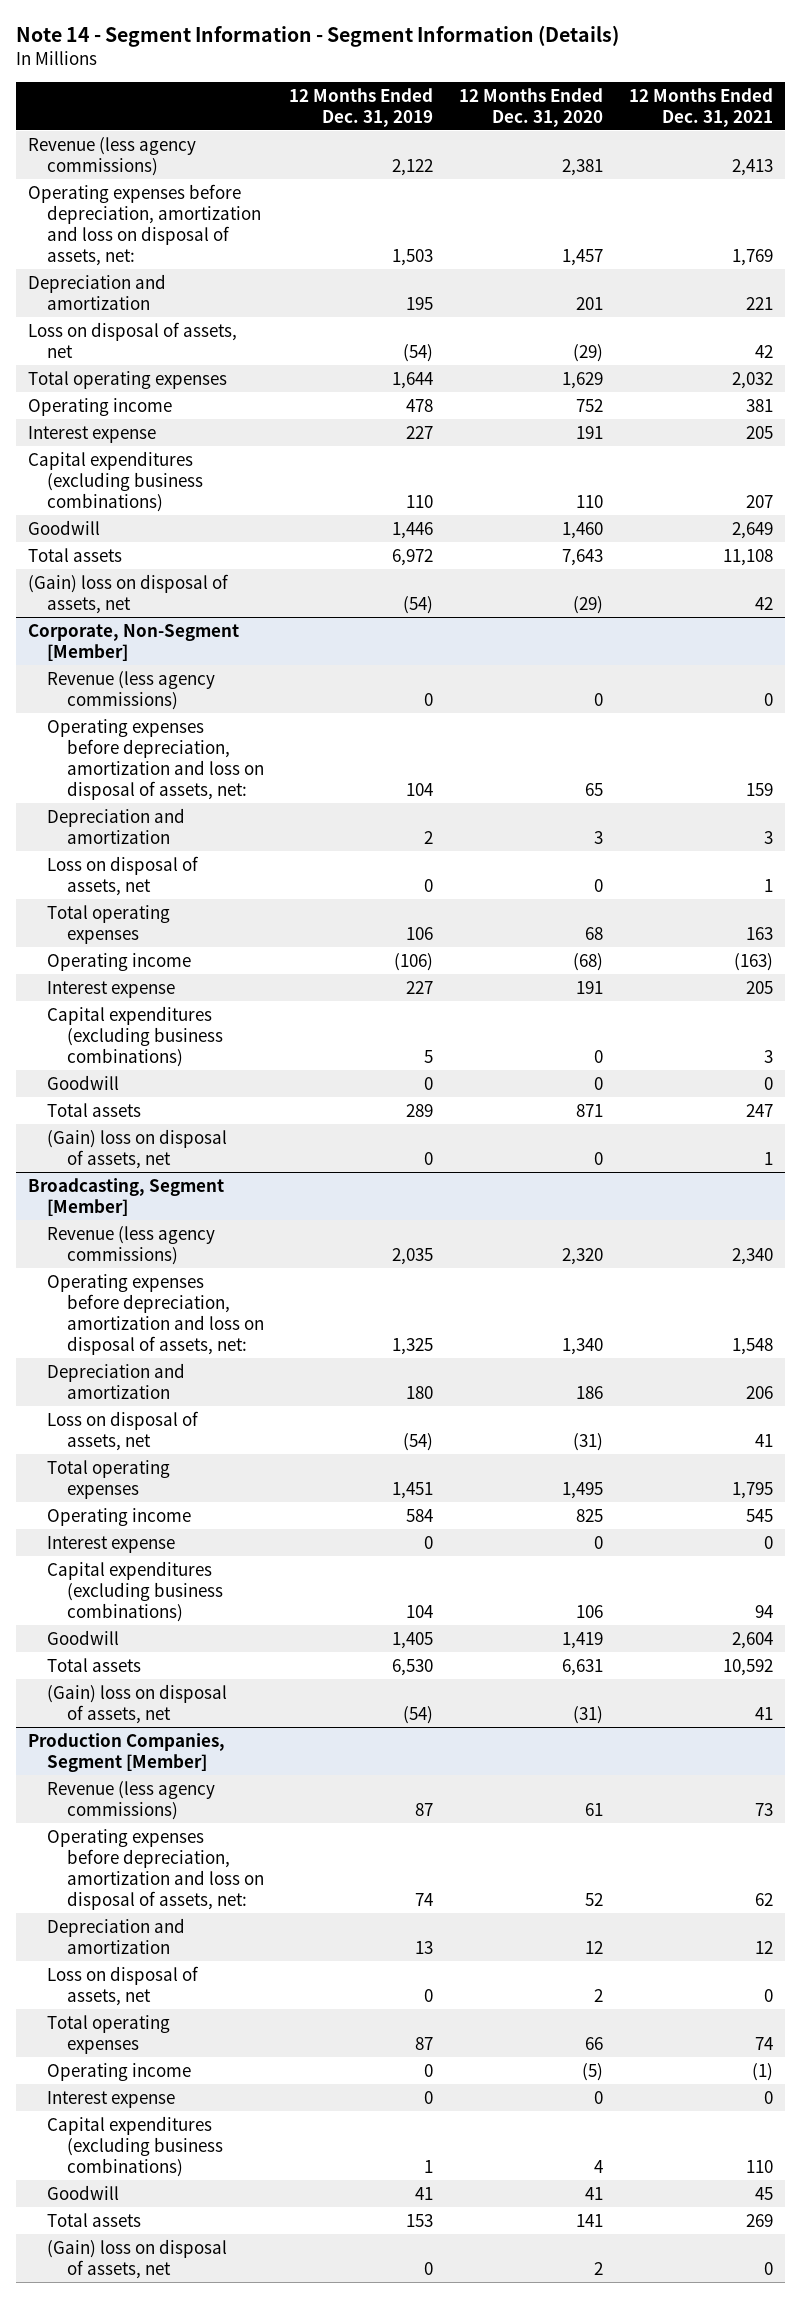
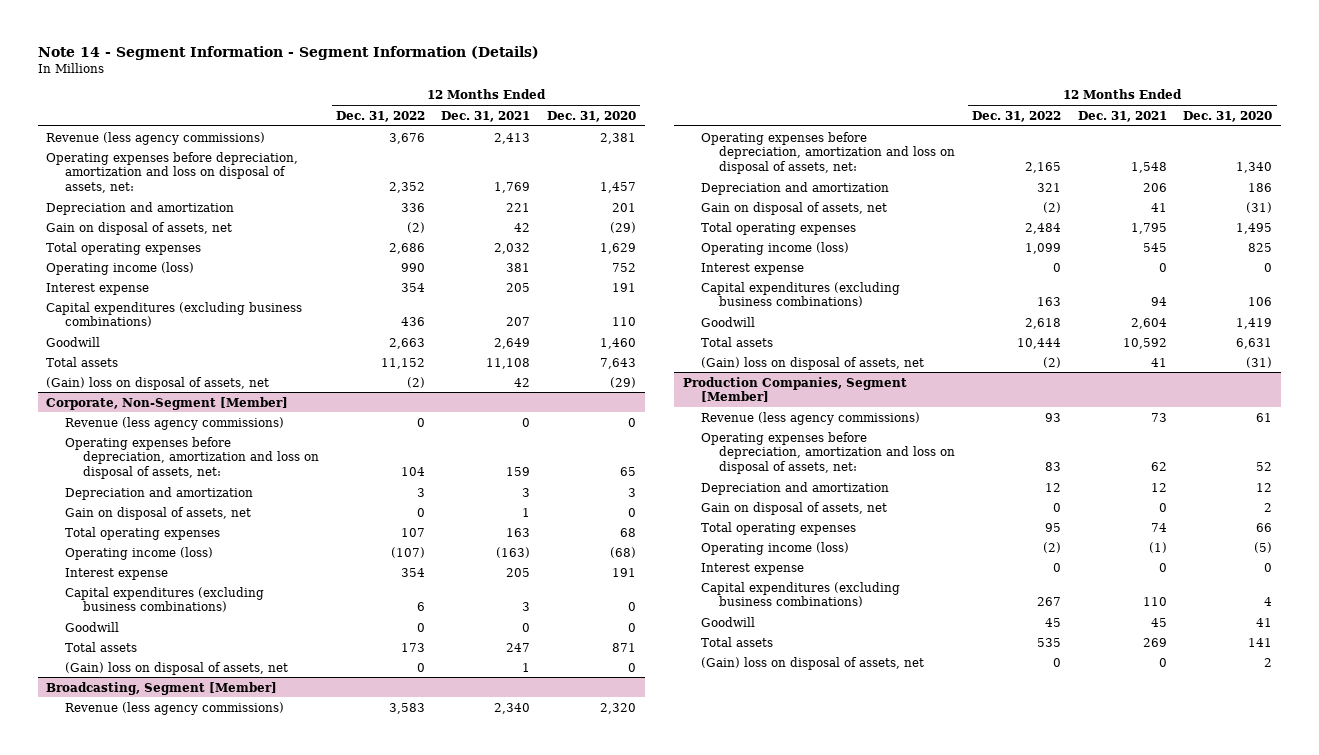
[289,87,434,127] 12 Months Ended Dec. 31, 2019 -> none
none -> [335,110,425,122] Dec. 31, 2022
[28,321,238,358] Loss on disposal of assets, net -> [46,221,233,235] Gain on disposal of assets, net
[28,397,173,416] Operating income -> [46,261,195,275] Operating income (loss)
[47,855,200,896] Loss on disposal of assets, net -> [64,506,251,520] Gain on disposal of assets, net
[47,952,192,971] Operating income -> [64,546,213,560] Operating income (loss)
[47,1410,200,1451] Loss on disposal of assets, net -> [700,201,887,215] Gain on disposal of assets, net
[47,1507,192,1526] Operating income -> [700,241,849,255] Operating income (loss)
[47,1965,200,2006] Loss on disposal of assets, net -> [700,501,887,515] Gain on disposal of assets, net
[47,2062,192,2081] Operating income -> [700,541,849,555] Operating income (loss)

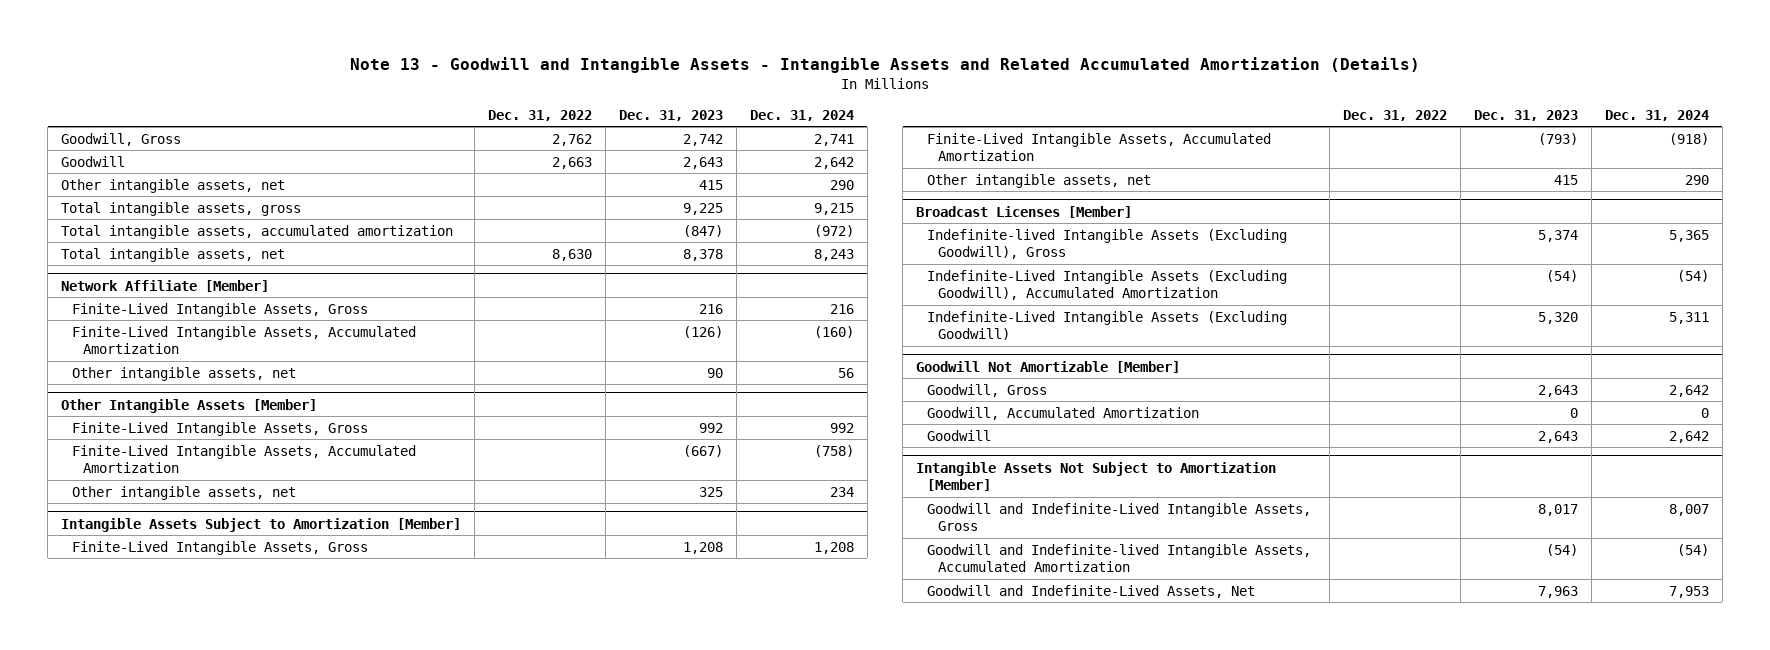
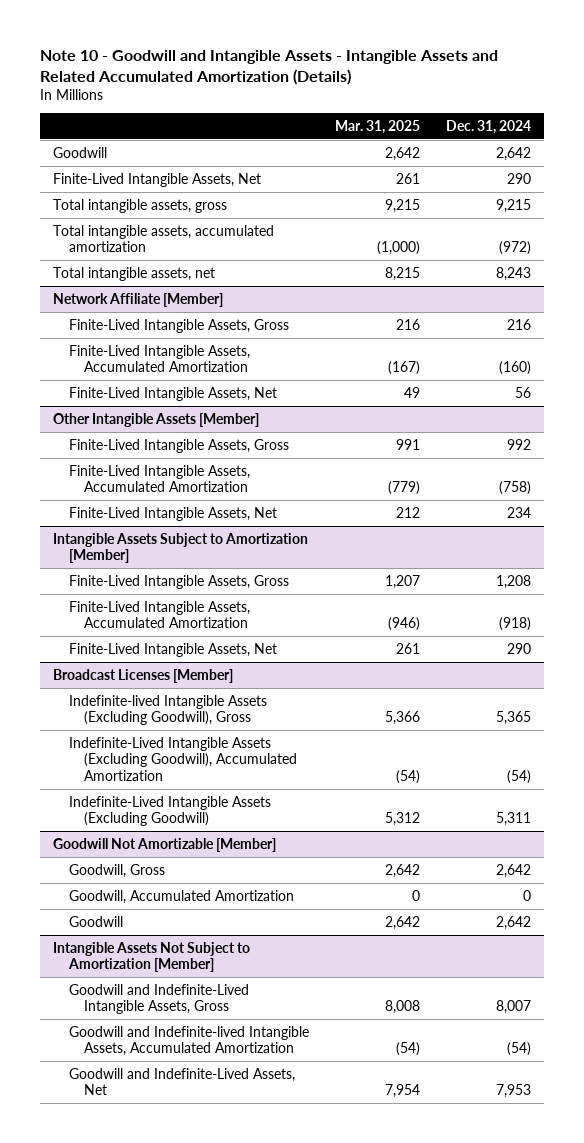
[350,56,1421,73] Note 13 - Goodwill and Intangible Assets - Intangible Assets and Related Accumulated Amortization (Details) -> [40,50,499,85] Note 10 - Goodwill and Intangible Assets - Intangible Assets and Related Accumulated Amortization (Details)
[488,109,593,121] Dec. 31, 2022 -> none
[619,109,724,121] Dec. 31, 2023 -> none
none -> [334,119,420,134] Mar. 31, 2025
[61,132,182,146] Goodwill, Gross -> none
[61,178,286,193] Other intangible assets, net -> [53,172,262,187] Finite-Lived Intangible Assets, Net
[72,366,297,381] Other intangible assets, net -> [68,386,277,401] Finite-Lived Intangible Assets, Net
[72,485,297,500] Other intangible assets, net -> [68,506,277,521] Finite-Lived Intangible Assets, Net
[927,173,1152,188] Other intangible assets, net -> [68,642,277,657] Finite-Lived Intangible Assets, Net

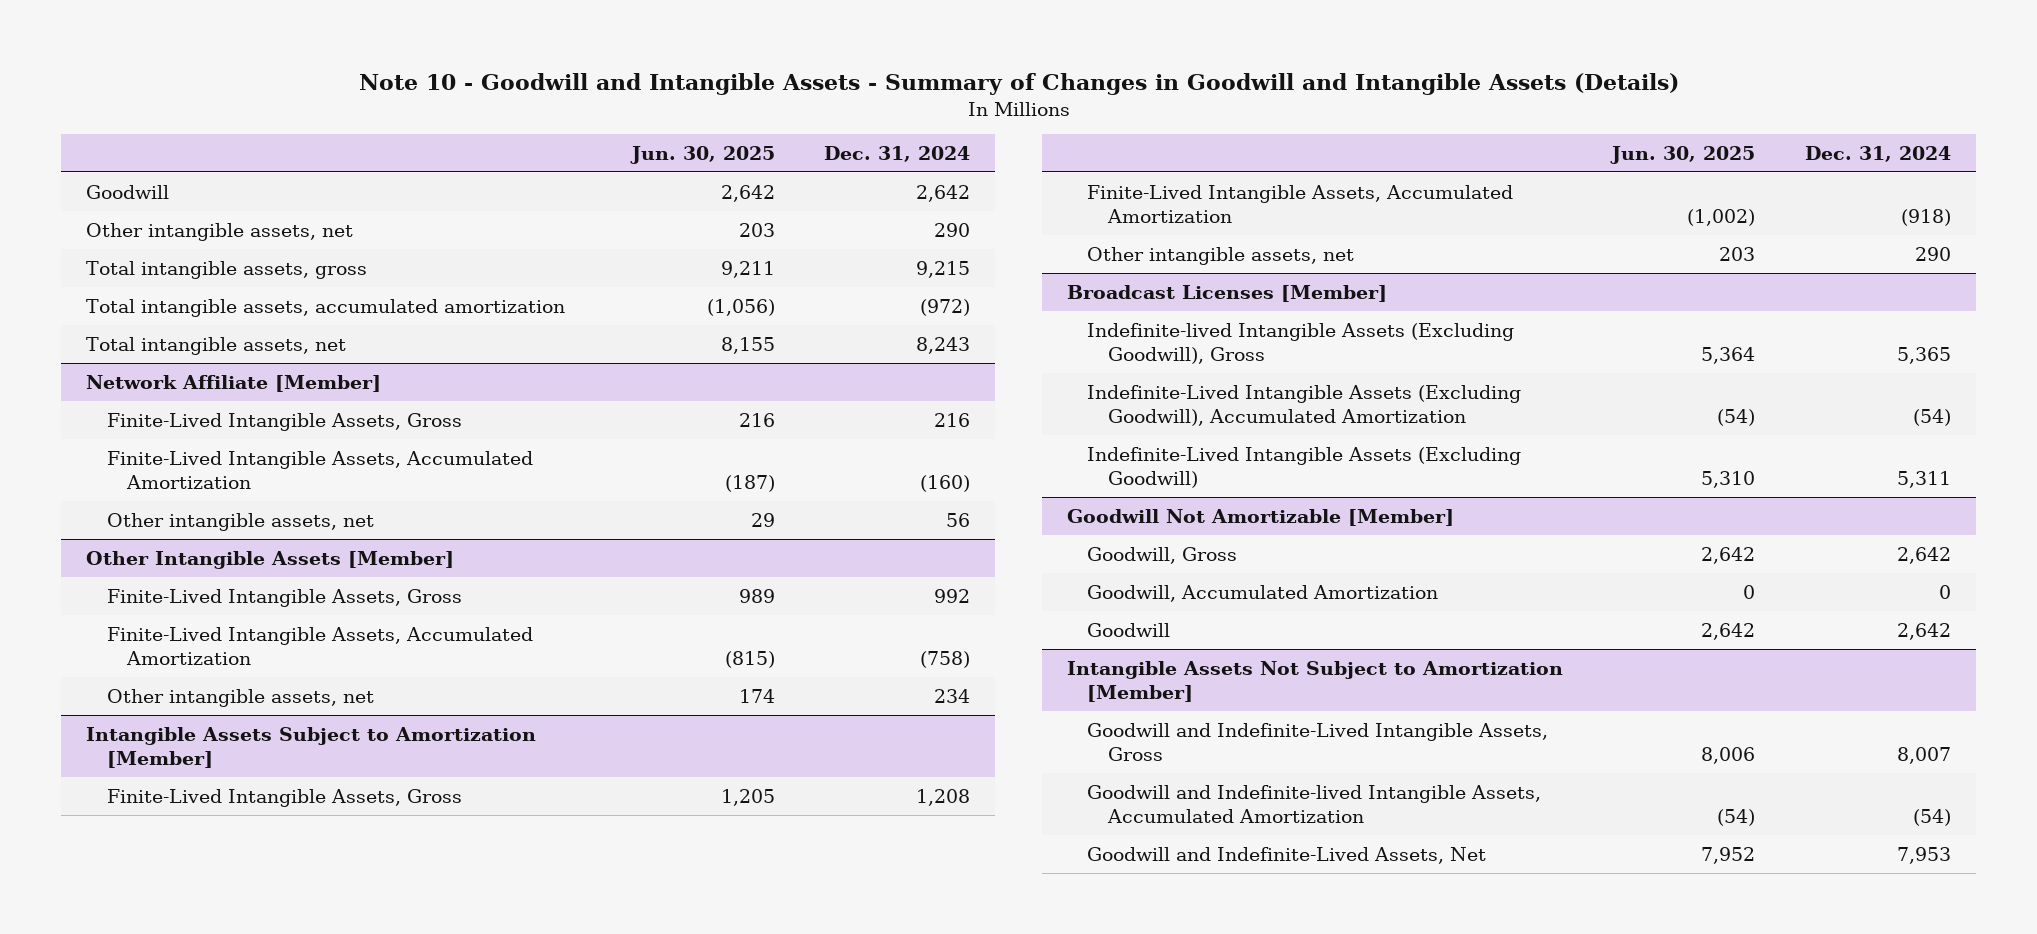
[40,50,499,85] Note 10 - Goodwill and Intangible Assets - Intangible Assets and Related Accumulated Amortization (Details) -> [358,73,1679,96] Note 10 - Goodwill and Intangible Assets - Summary of Changes in Goodwill and Intangible Assets (Details)
[334,119,420,134] Mar. 31, 2025 -> none
none -> [629,145,775,164] Jun. 30, 2025
[53,172,262,187] Finite-Lived Intangible Assets, Net -> [86,222,354,241] Other intangible assets, net
[68,386,277,401] Finite-Lived Intangible Assets, Net -> [106,512,374,531] Other intangible assets, net
[68,506,277,521] Finite-Lived Intangible Assets, Net -> [106,688,374,707] Other intangible assets, net
[68,642,277,657] Finite-Lived Intangible Assets, Net -> [1087,246,1355,265] Other intangible assets, net

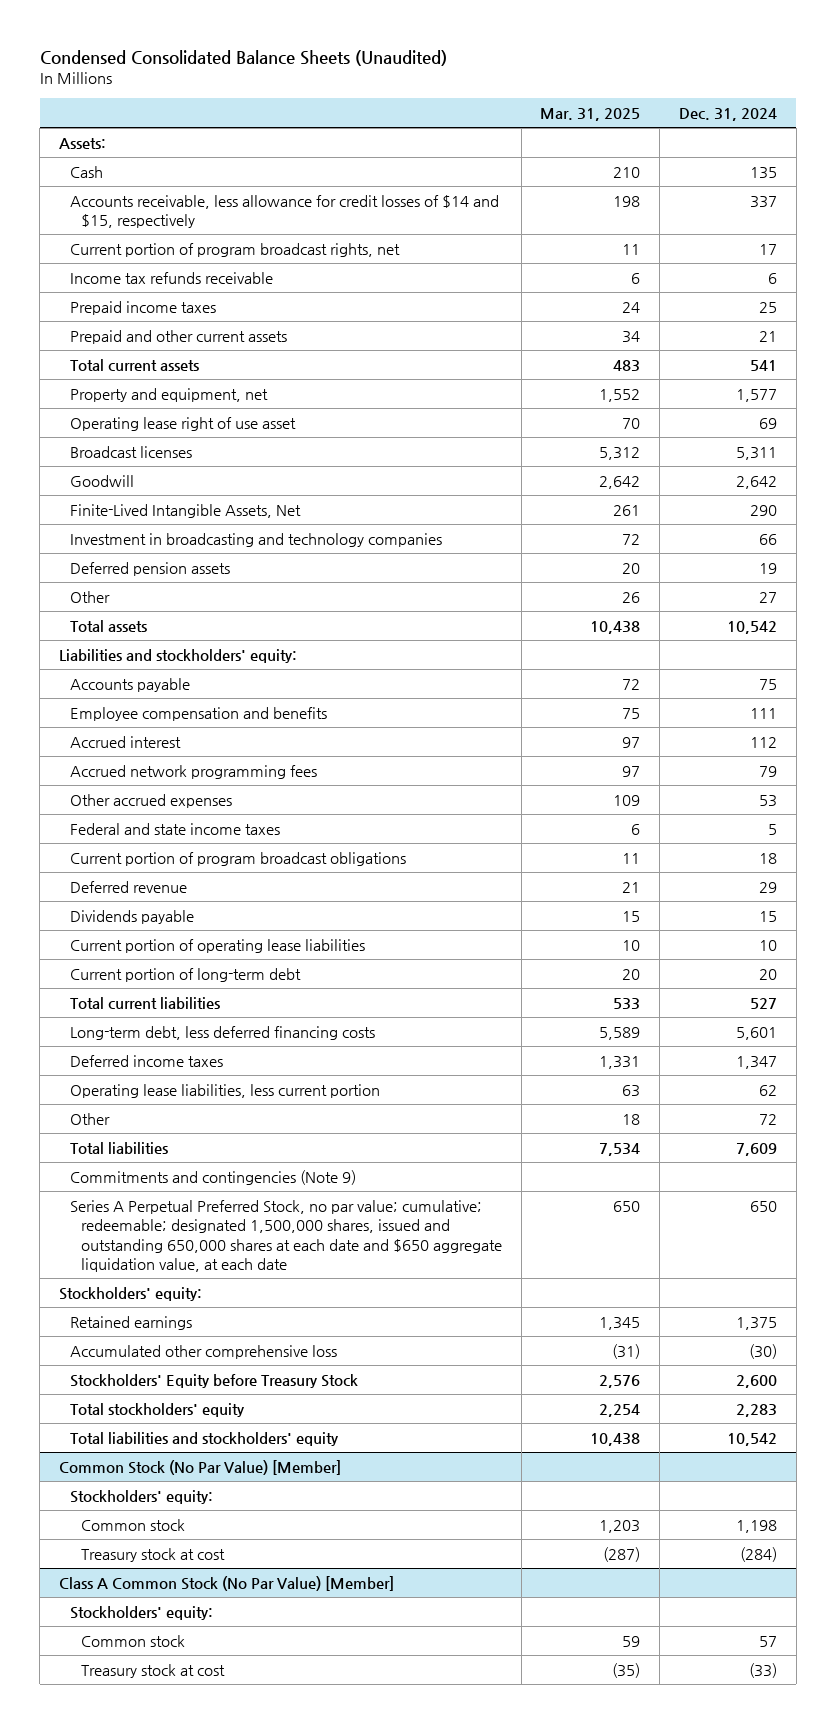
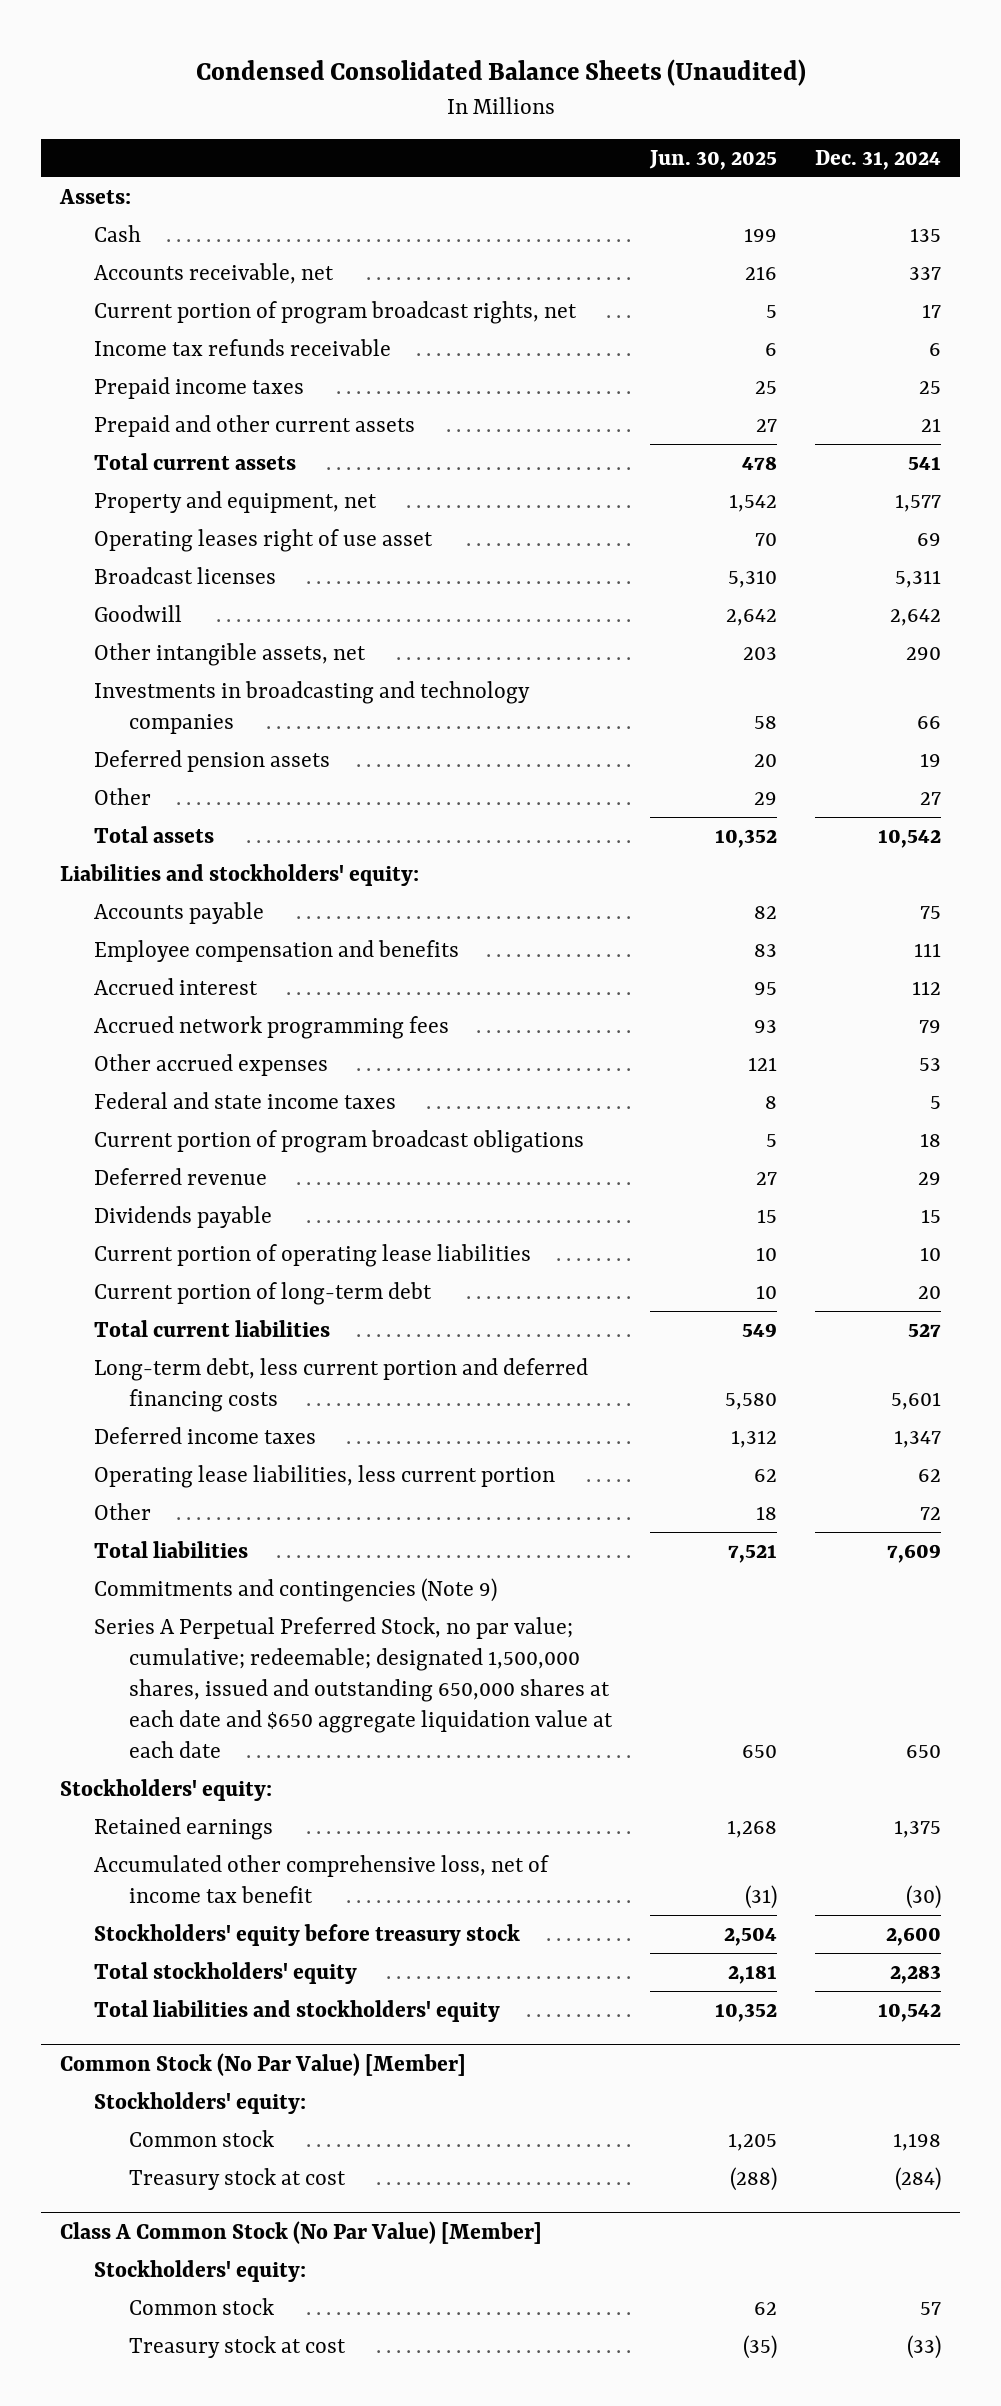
[540,108,641,122] Mar. 31, 2025 -> none
none -> [648,149,777,170] Jun. 30, 2025
[70,194,500,229] Accounts receivable, less allowance for credit losses of $14 and $15, respectively -> [94,263,335,285] Accounts receivable, net
[70,416,297,431] Operating lease right of use asset -> [94,529,434,553] Operating leases right of use asset
[70,503,302,518] Finite-Lived Intangible Assets, Net -> [94,643,367,667] Other intangible assets, net
[70,532,443,547] Investment in broadcasting and technology companies -> [94,681,531,735] Investments in broadcasting and technology companies
[70,1025,376,1040] Long-term debt, less deferred financing costs -> [94,1358,589,1413] Long-term debt, less current portion and deferred financing costs
[70,1199,503,1272] Series A Perpetual Preferred Stock, no par value; cumulative; redeemable; designated 1,500,000 shares, issued and outstanding 650,000 shares at each date and $650 aggregate liquidation value, at each date -> [94,1617,613,1758] Series A Perpetual Preferred Stock, no par value; cumulative; redeemable; designated 1,500,000 shares, issued and outstanding 650,000 shares at each date and $650 aggregate liquidation value at each date
[70,1344,338,1359] Accumulated other comprehensive loss -> [94,1855,550,1904] Accumulated other comprehensive loss, net of income tax benefit
[70,1373,359,1388] Stockholders' Equity before Treasury Stock -> [94,1924,521,1947] Stockholders' equity before treasury stock

